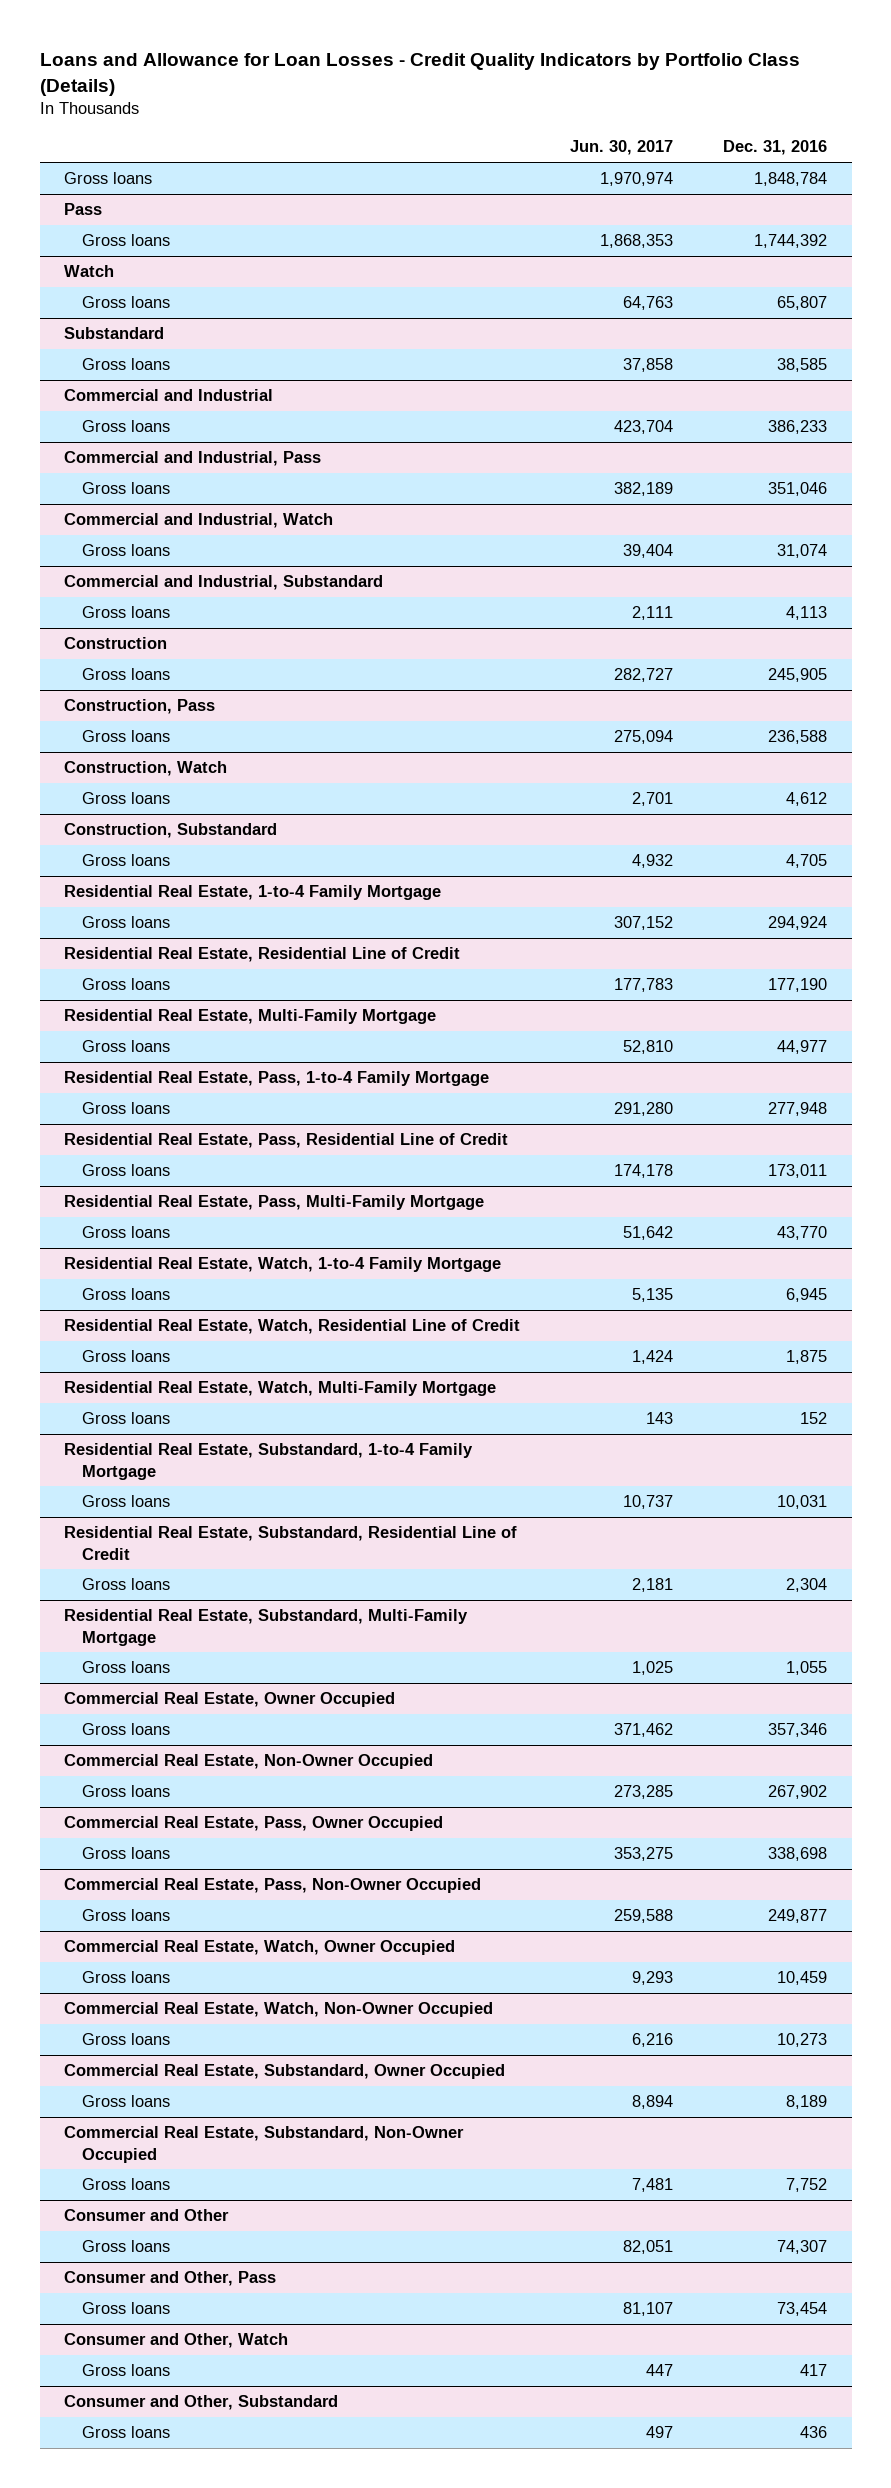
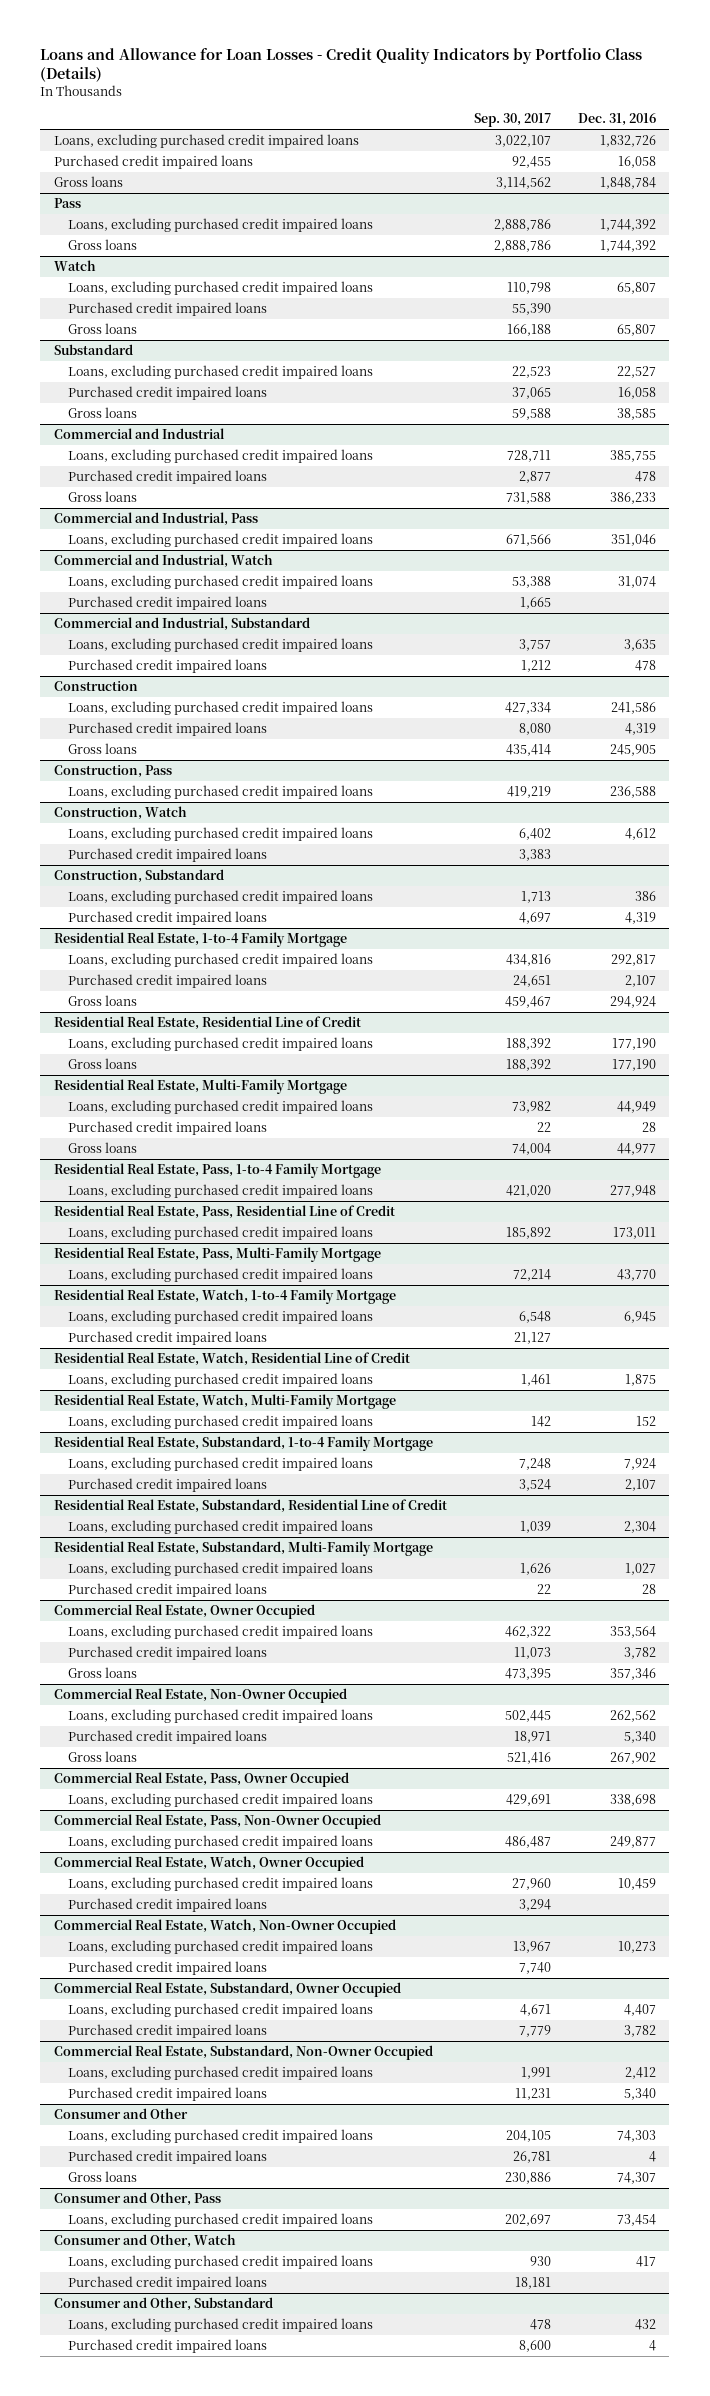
[570,140,674,156] Jun. 30, 2017 -> none
none -> [473,113,551,128] Sep. 30, 2017
none -> [53,134,359,149] Loans, excluding purchased credit impaired loans
none -> [53,155,253,170] Purchased credit impaired loans
none -> [67,218,373,233] Loans, excluding purchased credit impaired loans
none -> [67,281,373,296] Loans, excluding purchased credit impaired loans
none -> [67,302,267,317] Purchased credit impaired loans
none -> [67,365,373,380] Loans, excluding purchased credit impaired loans
none -> [67,386,267,401] Purchased credit impaired loans
none -> [67,449,373,464] Loans, excluding purchased credit impaired loans
none -> [67,470,267,485] Purchased credit impaired loans
[82,482,171,495] Gross loans -> [67,533,373,548] Loans, excluding purchased credit impaired loans
[82,544,171,557] Gross loans -> [67,575,373,590] Loans, excluding purchased credit impaired loans
none -> [67,596,267,611] Purchased credit impaired loans
[82,606,171,619] Gross loans -> none
none -> [67,638,373,653] Loans, excluding purchased credit impaired loans
none -> [67,659,267,674] Purchased credit impaired loans
none -> [67,701,373,716] Loans, excluding purchased credit impaired loans
none -> [67,722,267,737] Purchased credit impaired loans
[82,730,171,743] Gross loans -> [67,785,373,800] Loans, excluding purchased credit impaired loans
[82,792,171,805] Gross loans -> [67,827,373,842] Loans, excluding purchased credit impaired loans
none -> [67,848,267,863] Purchased credit impaired loans
[82,854,171,867] Gross loans -> none
none -> [67,890,373,905] Loans, excluding purchased credit impaired loans
none -> [67,911,267,926] Purchased credit impaired loans
none -> [67,953,373,968] Loans, excluding purchased credit impaired loans
none -> [67,974,267,989] Purchased credit impaired loans
none -> [67,1037,373,1052] Loans, excluding purchased credit impaired loans
none -> [67,1100,373,1115] Loans, excluding purchased credit impaired loans
none -> [67,1121,267,1136] Purchased credit impaired loans
[82,1102,171,1115] Gross loans -> [67,1184,373,1199] Loans, excluding purchased credit impaired loans
[82,1164,171,1177] Gross loans -> [67,1226,373,1241] Loans, excluding purchased credit impaired loans
[82,1226,171,1239] Gross loans -> [67,1268,373,1283] Loans, excluding purchased credit impaired loans
[82,1288,171,1301] Gross loans -> [67,1310,373,1325] Loans, excluding purchased credit impaired loans
none -> [67,1331,267,1346] Purchased credit impaired loans
[82,1350,171,1363] Gross loans -> [67,1373,373,1388] Loans, excluding purchased credit impaired loans
[82,1412,171,1425] Gross loans -> [67,1415,373,1430] Loans, excluding purchased credit impaired loans
[82,1495,171,1508] Gross loans -> none
none -> [67,1457,373,1472] Loans, excluding purchased credit impaired loans
none -> [67,1478,267,1493] Purchased credit impaired loans
[82,1578,171,1591] Gross loans -> [67,1520,373,1535] Loans, excluding purchased credit impaired loans
[82,1661,171,1674] Gross loans -> none
none -> [67,1562,373,1577] Loans, excluding purchased credit impaired loans
none -> [67,1583,267,1598] Purchased credit impaired loans
none -> [67,1625,373,1640] Loans, excluding purchased credit impaired loans
none -> [67,1646,267,1661] Purchased credit impaired loans
none -> [67,1709,373,1724] Loans, excluding purchased credit impaired loans
none -> [67,1730,267,1745] Purchased credit impaired loans
[82,1847,171,1860] Gross loans -> [67,1793,373,1808] Loans, excluding purchased credit impaired loans
[82,1909,171,1922] Gross loans -> [67,1835,373,1850] Loans, excluding purchased credit impaired loans
[82,1971,171,1984] Gross loans -> [67,1877,373,1892] Loans, excluding purchased credit impaired loans
none -> [67,1898,267,1913] Purchased credit impaired loans
[82,2033,171,2046] Gross loans -> [67,1940,373,1955] Loans, excluding purchased credit impaired loans
none -> [67,1961,267,1976] Purchased credit impaired loans
[82,2095,171,2108] Gross loans -> none
none -> [67,2003,373,2018] Loans, excluding purchased credit impaired loans
none -> [67,2024,267,2039] Purchased credit impaired loans
[82,2178,171,2191] Gross loans -> none
none -> [67,2066,373,2081] Loans, excluding purchased credit impaired loans
none -> [67,2087,267,2102] Purchased credit impaired loans
none -> [67,2129,373,2144] Loans, excluding purchased credit impaired loans
none -> [67,2150,267,2165] Purchased credit impaired loans
[82,2302,171,2315] Gross loans -> [67,2213,373,2228] Loans, excluding purchased credit impaired loans
[82,2364,171,2377] Gross loans -> [67,2255,373,2270] Loans, excluding purchased credit impaired loans
none -> [67,2276,267,2291] Purchased credit impaired loans
[82,2426,171,2439] Gross loans -> none
none -> [67,2318,373,2333] Loans, excluding purchased credit impaired loans
none -> [67,2339,267,2354] Purchased credit impaired loans

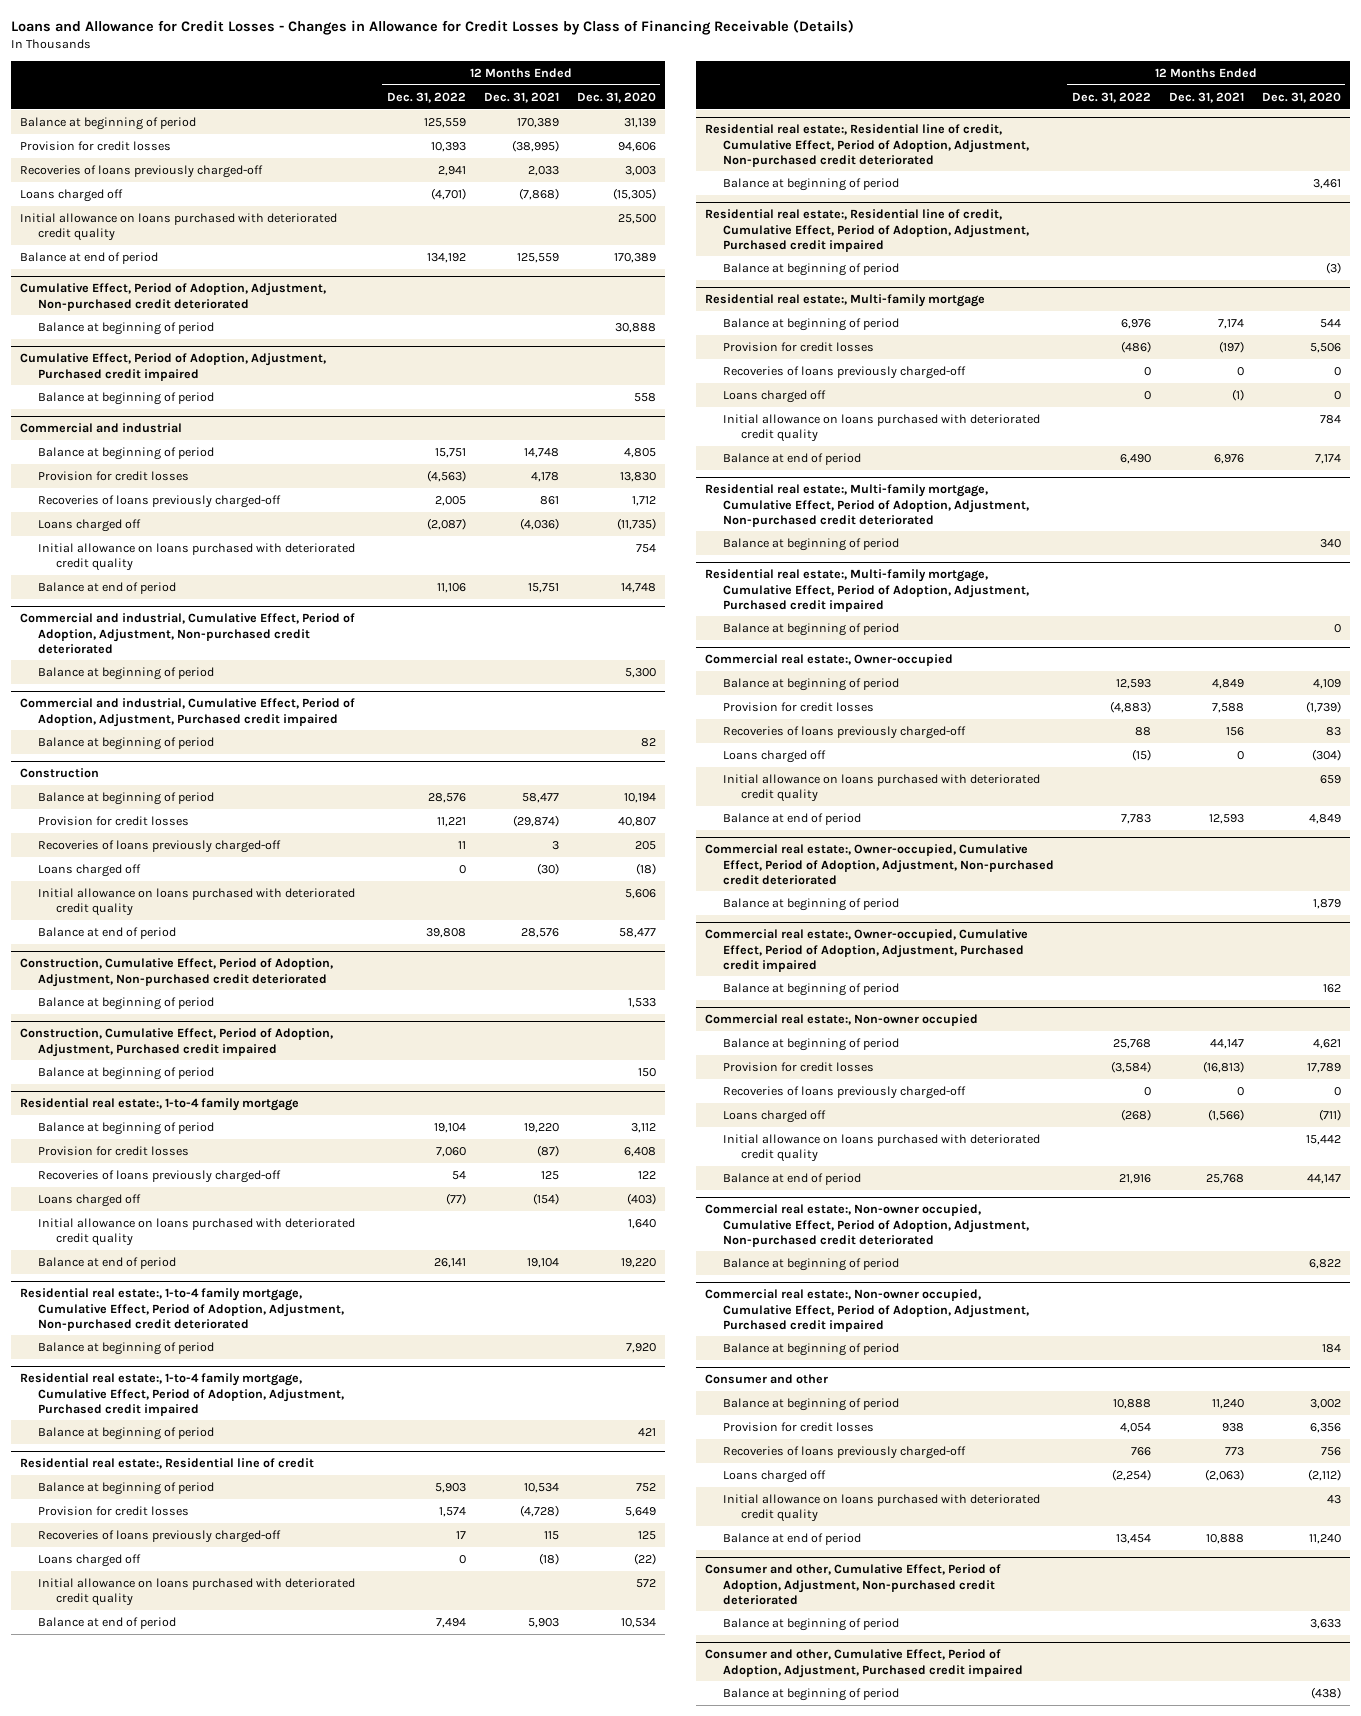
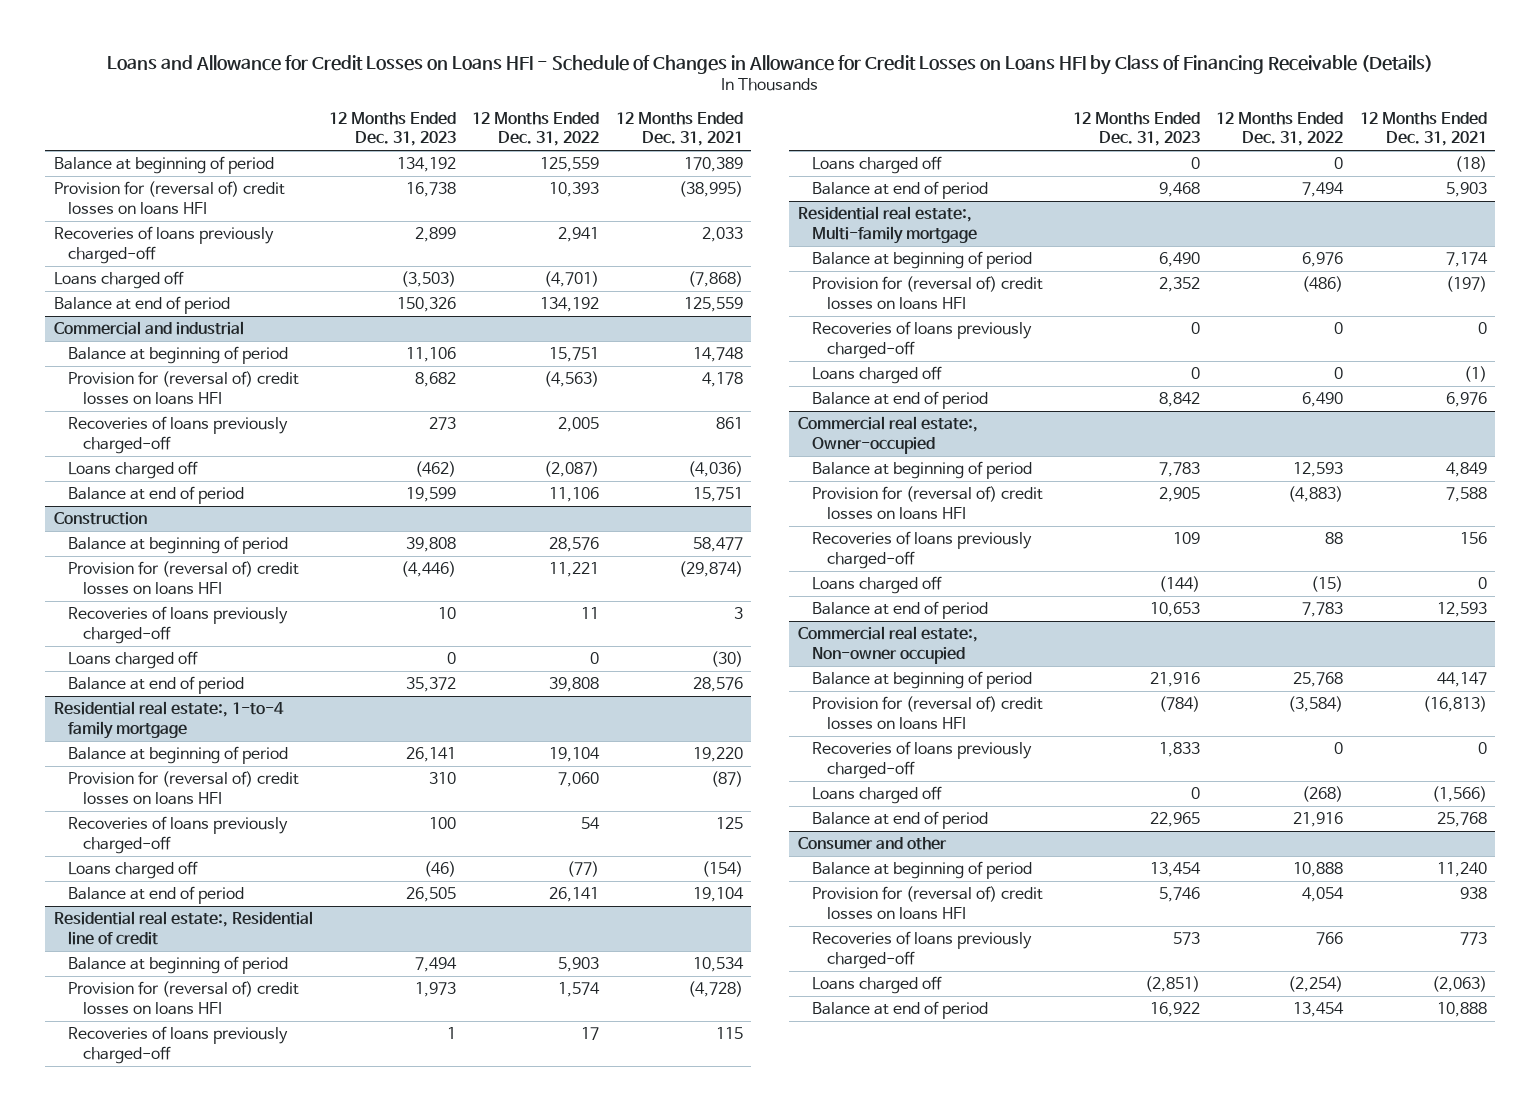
[11,20,855,36] Loans and Allowance for Credit Losses - Changes in Allowance for Credit Losses by Class of Financing Receivable (Details) -> [107,55,1434,76] Loans and Allowance for Credit Losses on Loans HFI - Schedule of Changes in Allowance for Credit Losses on Loans HFI by Class of Financing Receivable (Details)
[576,91,656,103] Dec. 31, 2020 -> none
none -> [329,111,457,147] 12 Months Ended Dec. 31, 2023
[20,140,172,151] Provision for credit losses -> [53,181,285,215] Provision for (reversal of) credit losses on loans HFI
[20,212,338,241] Initial allowance on loans purchased with deteriorated credit quality -> none
[20,283,327,311] Cumulative Effect, Period of Adoption, Adjustment, Non-purchased credit deteriorated -> none
[37,321,214,335] Balance at beginning of period -> none
[20,353,327,381] Cumulative Effect, Period of Adoption, Adjustment, Purchased credit impaired -> none
[37,391,214,405] Balance at beginning of period -> none
[37,470,189,481] Provision for credit losses -> [68,371,300,405] Provision for (reversal of) credit losses on loans HFI
[37,542,355,571] Initial allowance on loans purchased with deteriorated credit quality -> none
[20,613,356,654] Commercial and industrial, Cumulative Effect, Period of Adoption, Adjustment, Non-purchased credit deteriorated -> none
[37,666,214,680] Balance at beginning of period -> none
[20,698,356,727] Commercial and industrial, Cumulative Effect, Period of Adoption, Adjustment, Purchased credit impaired -> none
[37,736,214,750] Balance at beginning of period -> none
[37,815,189,826] Provision for credit losses -> [68,561,300,595] Provision for (reversal of) credit losses on loans HFI
[37,887,355,916] Initial allowance on loans purchased with deteriorated credit quality -> none
[20,958,334,987] Construction, Cumulative Effect, Period of Adoption, Adjustment, Non-purchased credit deteriorated -> none
[37,996,214,1010] Balance at beginning of period -> none
[20,1028,334,1057] Construction, Cumulative Effect, Period of Adoption, Adjustment, Purchased credit impaired -> none
[37,1066,214,1080] Balance at beginning of period -> none
[37,1145,189,1156] Provision for credit losses -> [68,771,300,805] Provision for (reversal of) credit losses on loans HFI
[37,1217,355,1246] Initial allowance on loans purchased with deteriorated credit quality -> none
[20,1288,344,1331] Residential real estate:, 1-to-4 family mortgage, Cumulative Effect, Period of Adoption, Adjustment, Non-purchased credit deteriorated -> none
[37,1341,214,1355] Balance at beginning of period -> none
[20,1373,344,1416] Residential real estate:, 1-to-4 family mortgage, Cumulative Effect, Period of Adoption, Adjustment, Purchased credit impaired -> none
[37,1426,214,1440] Balance at beginning of period -> none
[37,1505,189,1516] Provision for credit losses -> [68,981,300,1015] Provision for (reversal of) credit losses on loans HFI
[37,1577,355,1606] Initial allowance on loans purchased with deteriorated credit quality -> none
[705,124,1030,167] Residential real estate:, Residential line of credit, Cumulative Effect, Period of Adoption, Adjustment, Non-purchased credit deteriorated -> none
[723,177,900,191] Balance at beginning of period -> none
[705,209,1030,252] Residential real estate:, Residential line of credit, Cumulative Effect, Period of Adoption, Adjustment, Purchased credit impaired -> none
[723,262,900,276] Balance at beginning of period -> none
[723,341,875,352] Provision for credit losses -> [812,276,1044,310] Provision for (reversal of) credit losses on loans HFI
[723,413,1041,442] Initial allowance on loans purchased with deteriorated credit quality -> none
[705,484,1030,527] Residential real estate:, Multi-family mortgage, Cumulative Effect, Period of Adoption, Adjustment, Non-purchased credit deteriorated -> none
[723,537,900,551] Balance at beginning of period -> none
[705,569,1030,612] Residential real estate:, Multi-family mortgage, Cumulative Effect, Period of Adoption, Adjustment, Purchased credit impaired -> none
[723,622,900,636] Balance at beginning of period -> none
[723,701,875,712] Provision for credit losses -> [812,486,1044,520] Provision for (reversal of) credit losses on loans HFI
[723,773,1041,802] Initial allowance on loans purchased with deteriorated credit quality -> none
[705,844,1055,885] Commercial real estate:, Owner-occupied, Cumulative Effect, Period of Adoption, Adjustment, Non-purchased credit deteriorated -> none
[723,897,900,911] Balance at beginning of period -> none
[705,929,1029,972] Commercial real estate:, Owner-occupied, Cumulative Effect, Period of Adoption, Adjustment, Purchased credit impaired -> none
[723,982,900,996] Balance at beginning of period -> none
[723,1061,875,1072] Provision for credit losses -> [812,696,1044,730] Provision for (reversal of) credit losses on loans HFI
[723,1133,1041,1162] Initial allowance on loans purchased with deteriorated credit quality -> none
[705,1204,1030,1247] Commercial real estate:, Non-owner occupied, Cumulative Effect, Period of Adoption, Adjustment, Non-purchased credit deteriorated -> none
[723,1257,900,1271] Balance at beginning of period -> none
[705,1289,1030,1332] Commercial real estate:, Non-owner occupied, Cumulative Effect, Period of Adoption, Adjustment, Purchased credit impaired -> none
[723,1342,900,1356] Balance at beginning of period -> none
[723,1421,875,1432] Provision for credit losses -> [812,886,1044,920] Provision for (reversal of) credit losses on loans HFI
[723,1493,1041,1522] Initial allowance on loans purchased with deteriorated credit quality -> none
[705,1564,1002,1605] Consumer and other, Cumulative Effect, Period of Adoption, Adjustment, Non-purchased credit deteriorated -> none
[723,1617,900,1631] Balance at beginning of period -> none
[705,1649,1024,1678] Consumer and other, Cumulative Effect, Period of Adoption, Adjustment, Purchased credit impaired -> none
[723,1687,900,1701] Balance at beginning of period -> none

